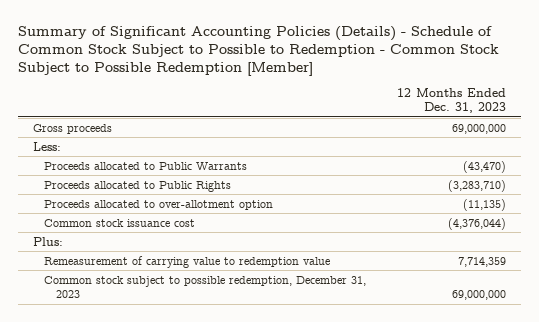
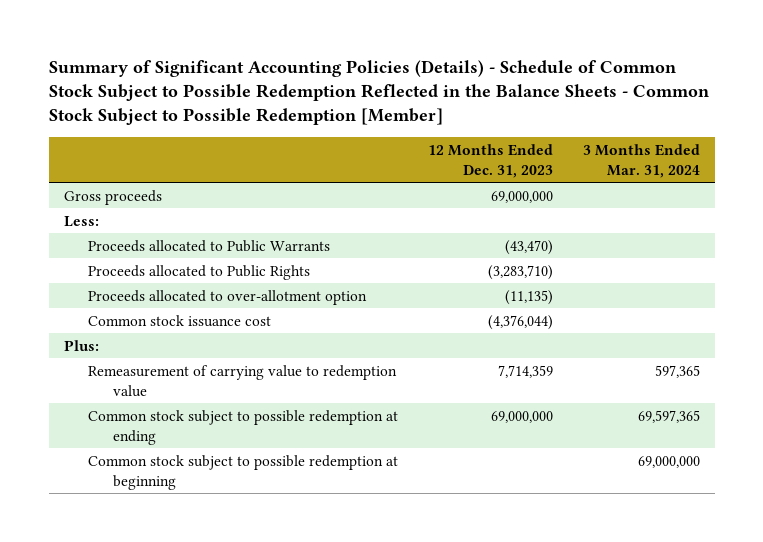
[17,25,499,76] Summary of Significant Accounting Policies (Details) - Schedule of Common Stock Subject to Possible to Redemption - Common Stock Subject to Possible Redemption [Member] -> [48,59,709,126] Summary of Significant Accounting Policies (Details) - Schedule of Common Stock Subject to Possible Redemption Reflected in the Balance Sheets - Common Stock Subject to Possible Redemption [Member]
none -> [582,143,700,178] 3 Months Ended Mar. 31, 2024
[44,275,367,298] Common stock subject to possible redemption, December 31, 2023 -> [88,409,399,445] Common stock subject to possible redemption at ending
none -> [88,454,399,490] Common stock subject to possible redemption at beginning

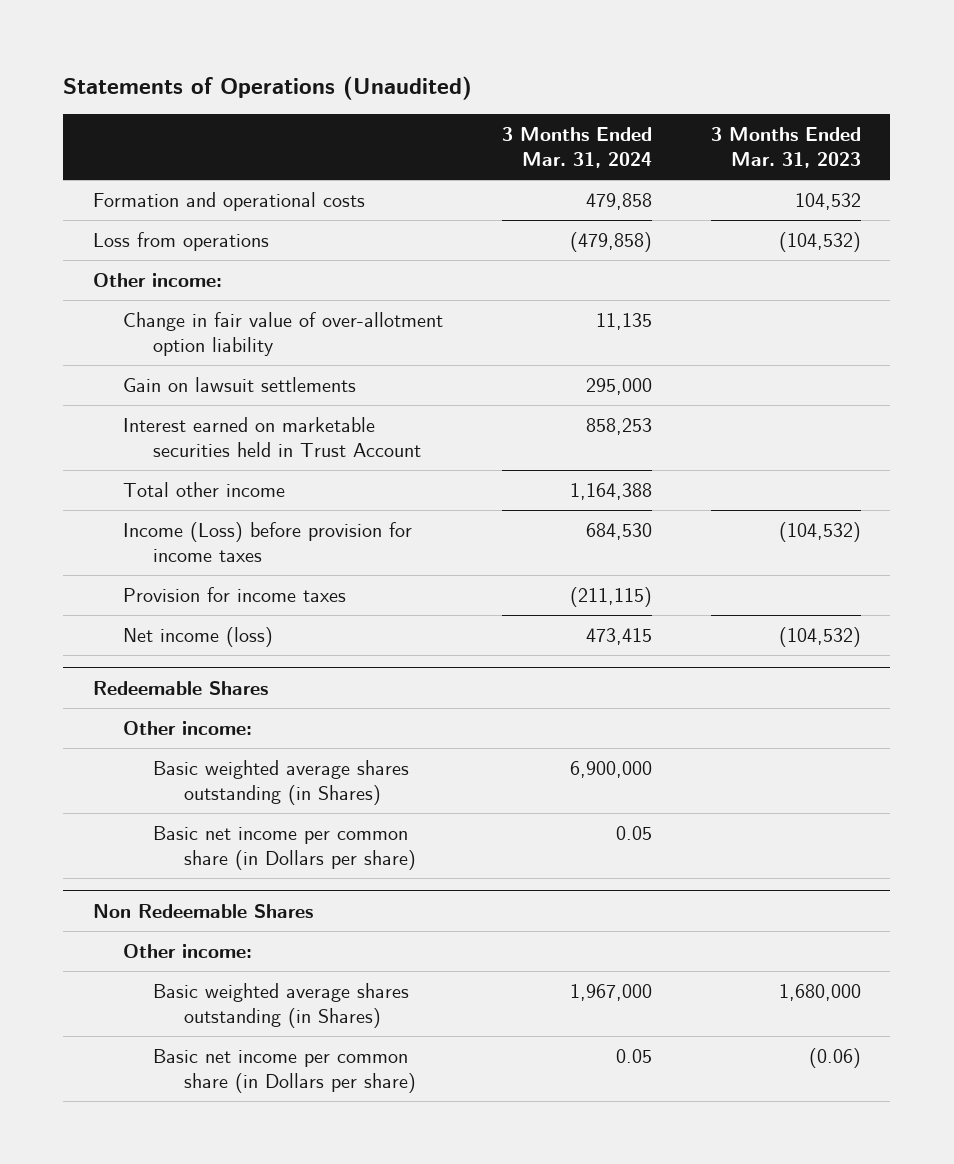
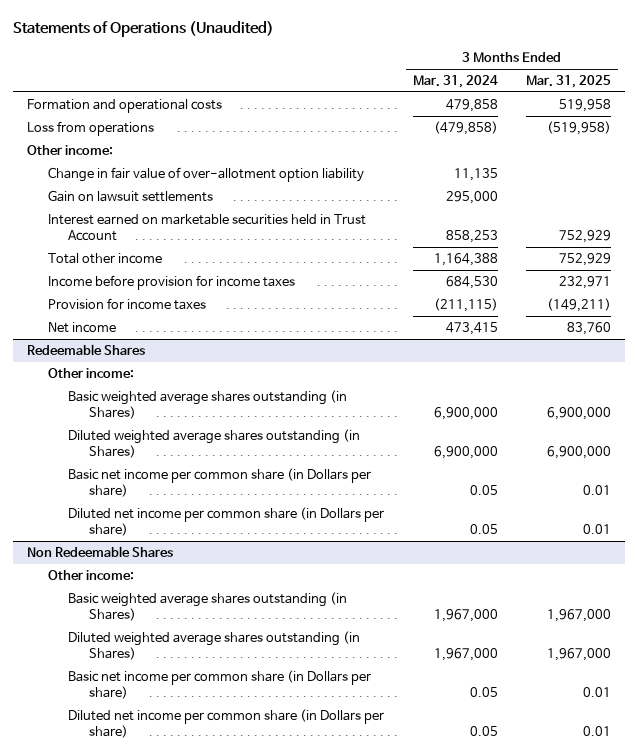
[710,126,861,168] 3 Months Ended Mar. 31, 2023 -> none
none -> [525,75,611,89] Mar. 31, 2025
[123,522,413,563] Income (Loss) before provision for income taxes -> [47,275,295,291] Income before provision for income taxes
[123,627,274,648] Net income (loss) -> [47,322,116,334] Net income
none -> [68,429,361,459] Diluted weighted average shares outstanding (in Shares)
none -> [68,507,385,537] Diluted net income per common share (in Dollars per share)
none -> [68,631,361,661] Diluted weighted average shares outstanding (in Shares)
none -> [68,709,385,739] Diluted net income per common share (in Dollars per share)

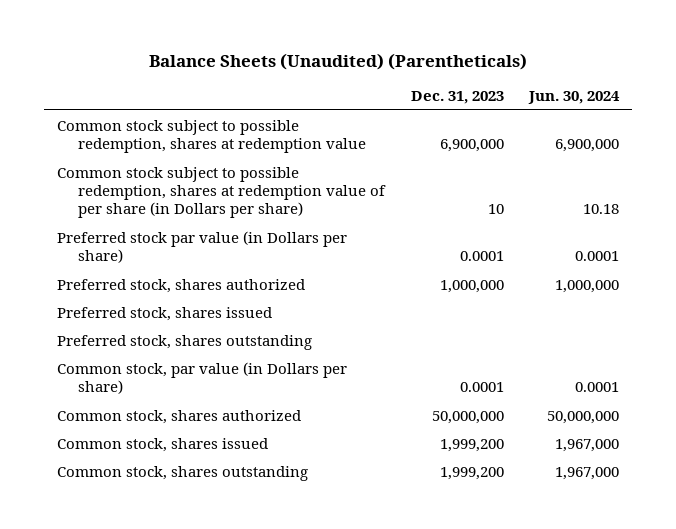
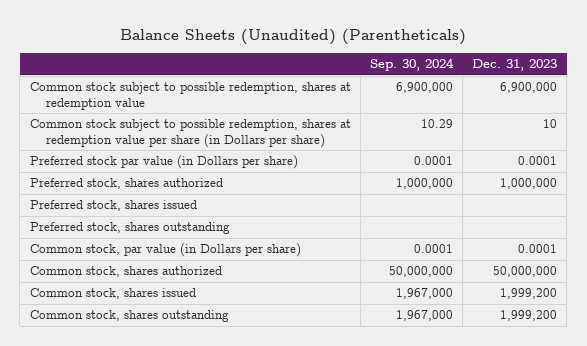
[528,90,621,104] Jun. 30, 2024 -> none
none -> [369,58,454,72] Sep. 30, 2024
[56,166,387,218] Common stock subject to possible redemption, shares at redemption value of per share (in Dollars per share) -> [29,119,351,149] Common stock subject to possible redemption, shares at redemption value per share (in Dollars per share)

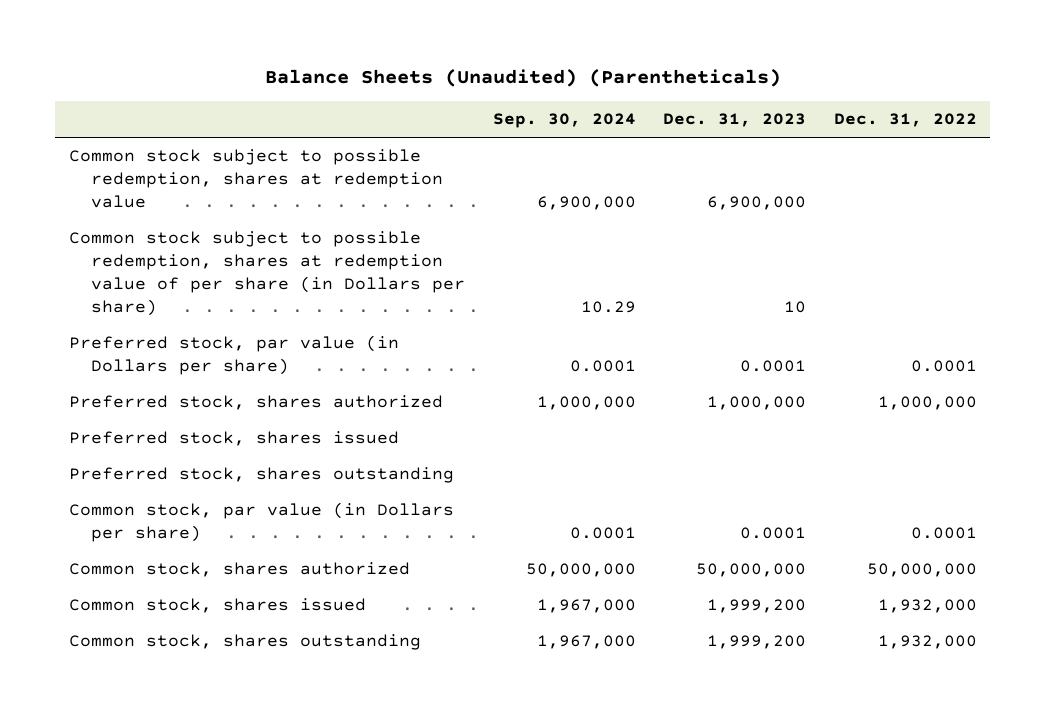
none -> [833,113,977,128] Dec. 31, 2022
[29,119,351,149] Common stock subject to possible redemption, shares at redemption value per share (in Dollars per share) -> [68,231,466,317] Common stock subject to possible redemption, shares at redemption value of per share (in Dollars per share)
[29,155,298,170] Preferred stock par value (in Dollars per share) -> [68,335,399,376] Preferred stock, par value (in Dollars per share)

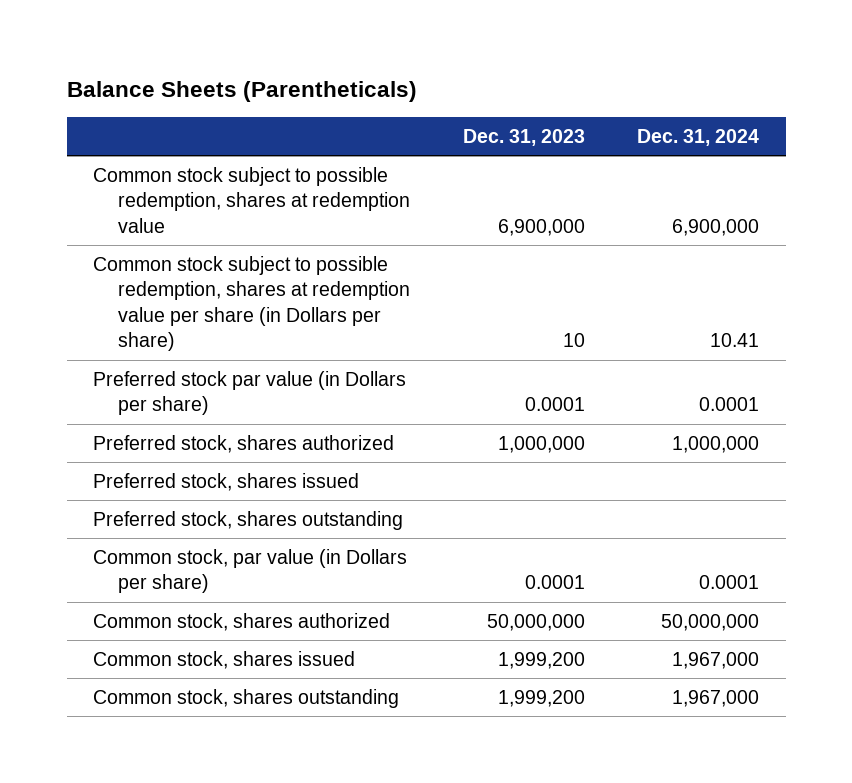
[264,69,781,88] Balance Sheets (Unaudited) (Parentheticals) -> [66,81,417,103] Balance Sheets (Parentheticals)
[492,113,636,129] Sep. 30, 2024 -> none
[833,113,977,128] Dec. 31, 2022 -> none
none -> [637,128,760,146] Dec. 31, 2024
[68,231,466,317] Common stock subject to possible redemption, shares at redemption value of per share (in Dollars per share) -> [93,255,411,352] Common stock subject to possible redemption, shares at redemption value per share (in Dollars per share)
[68,335,399,376] Preferred stock, par value (in Dollars per share) -> [93,370,407,416] Preferred stock par value (in Dollars per share)

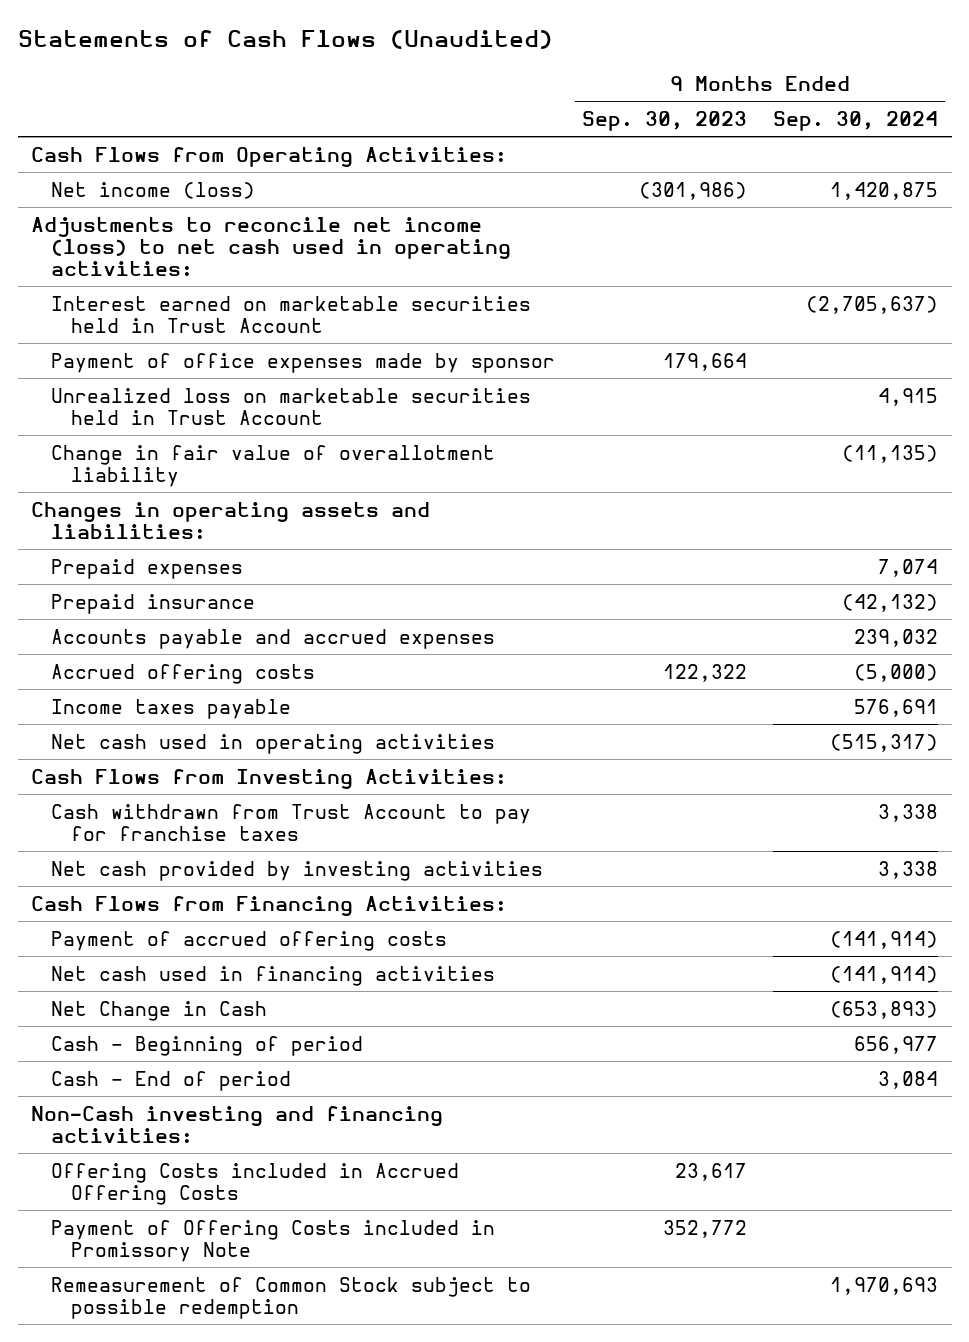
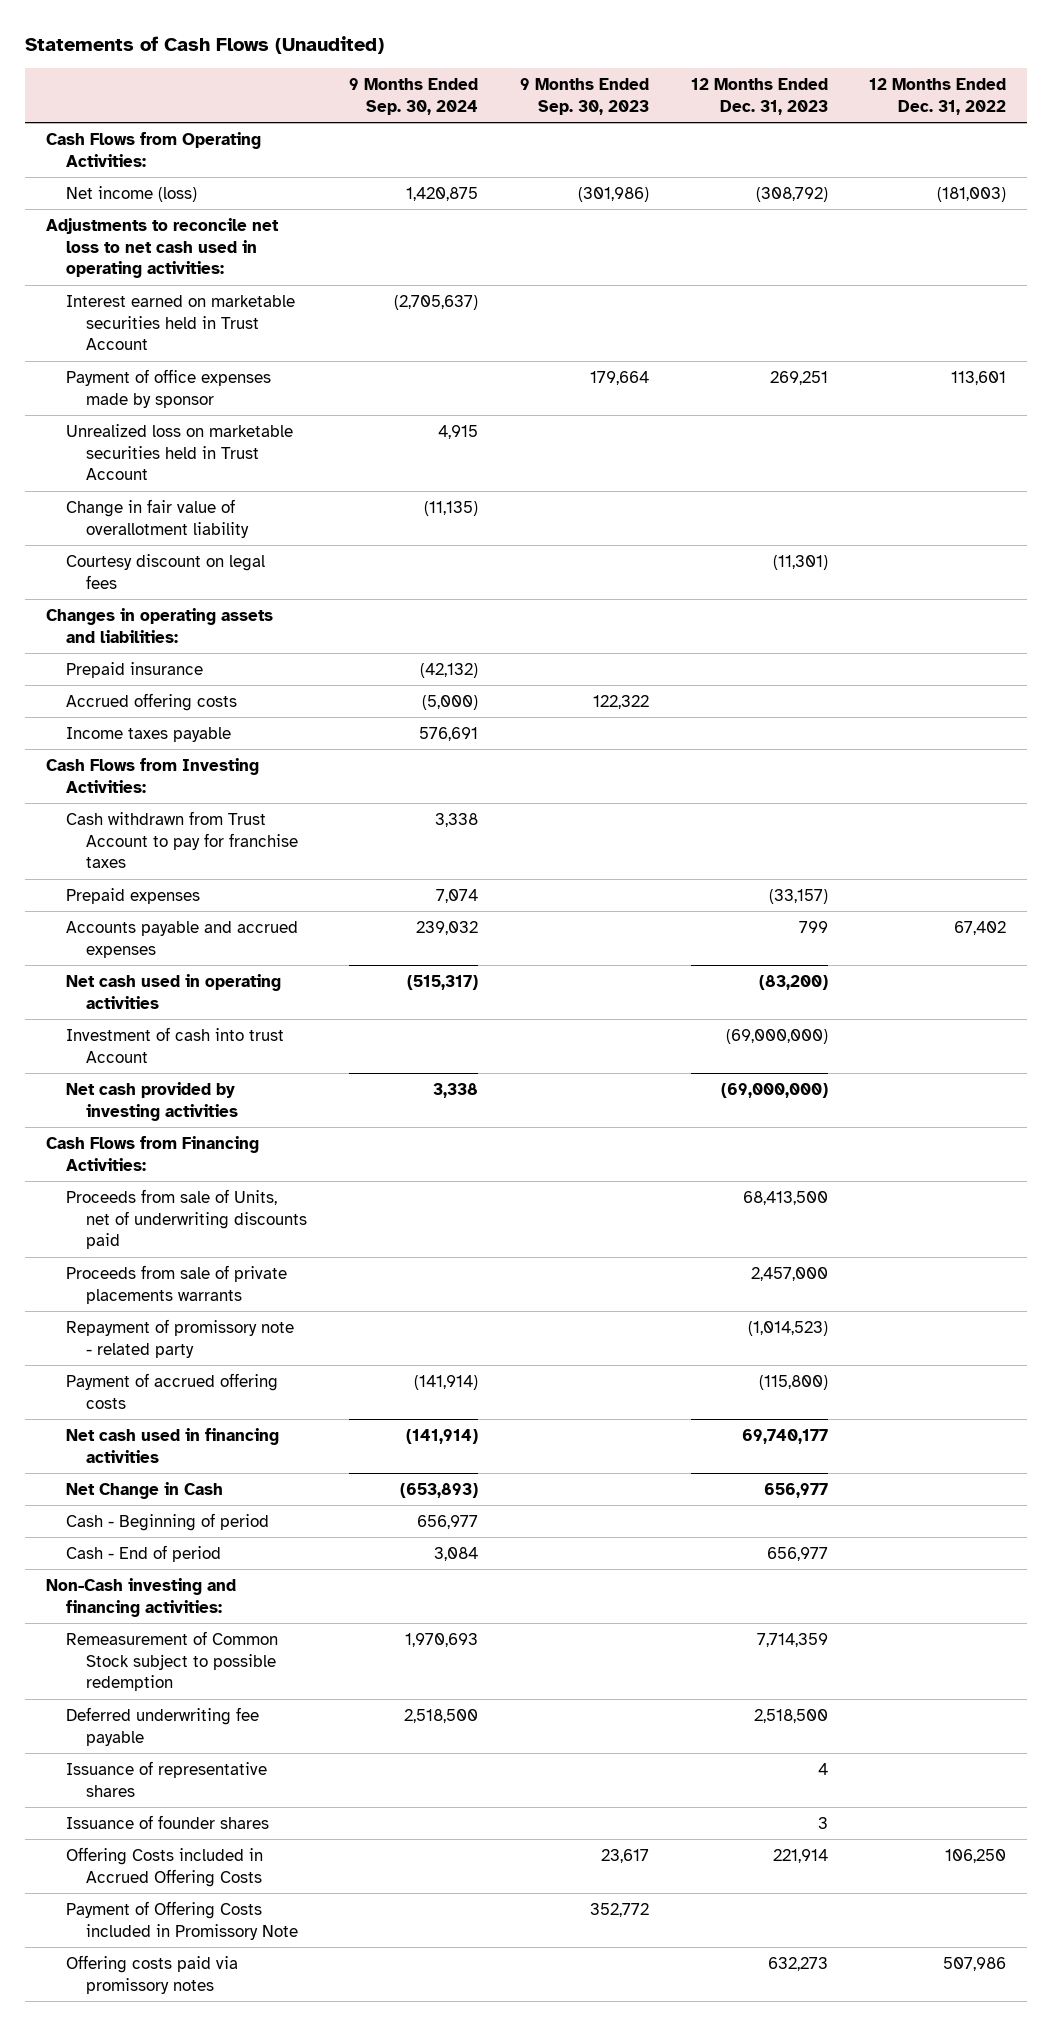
none -> [690,78,828,115] 12 Months Ended Dec. 31, 2023
none -> [869,78,1007,115] 12 Months Ended Dec. 31, 2022
[30,216,512,276] Adjustments to reconcile net income (loss) to net cash used in operating activities: -> [45,217,279,279] Adjustments to reconcile net loss to net cash used in operating activities:
none -> [65,553,265,589] Courtesy discount on legal fees
[51,558,244,579] Prepaid expenses -> [65,887,200,904] Prepaid expenses
[51,628,496,649] Accounts payable and accrued expenses -> [65,920,298,958] Accounts payable and accrued expenses
[51,733,496,754] Net cash used in operating activities -> [65,973,281,1009] Net cash used in operating activities
none -> [65,1026,284,1063] Investment of cash into trust Account
none -> [65,1188,308,1250] Proceeds from sale of Units, net of underwriting discounts paid
none -> [65,1264,287,1304] Proceeds from sale of private placements warrants
none -> [65,1318,294,1358] Repayment of promissory note - related party
[51,1276,532,1319] Remeasurement of Common Stock subject to possible redemption -> [65,1630,278,1692] Remeasurement of Common Stock subject to possible redemption
none -> [65,1706,259,1746] Deferred underwriting fee payable
none -> [65,1760,267,1797] Issuance of representative shares
none -> [65,1814,269,1829] Issuance of founder shares
none -> [65,1954,238,1994] Offering costs paid via promissory notes

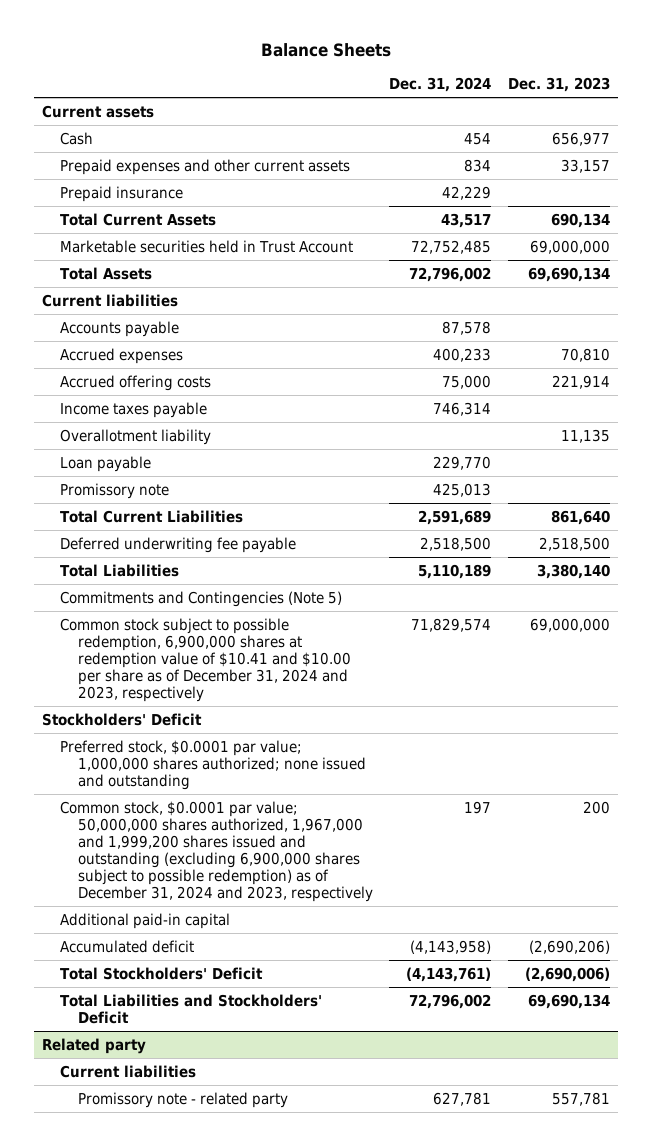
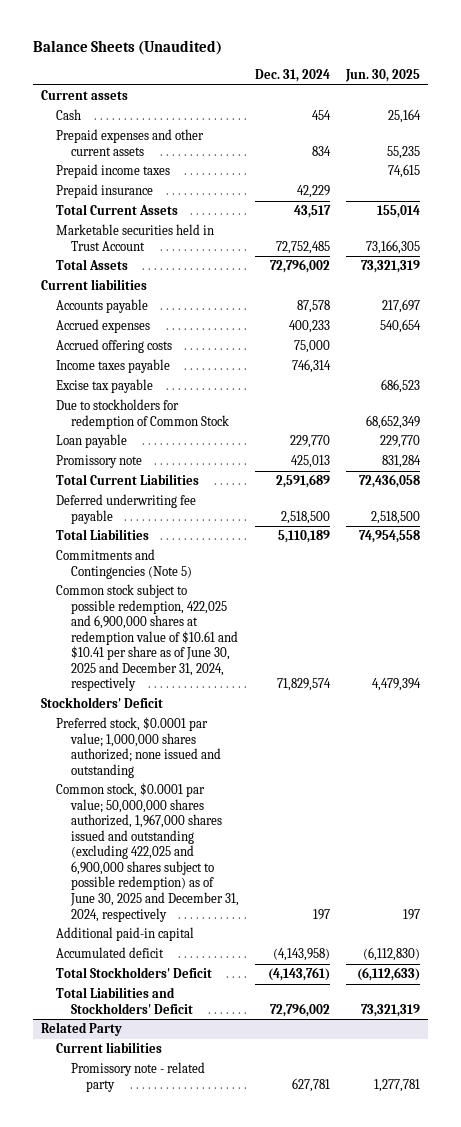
[261,43,392,58] Balance Sheets -> [32,40,222,56] Balance Sheets (Unaudited)
[507,77,610,93] Dec. 31, 2023 -> none
none -> [344,69,420,83] Jun. 30, 2025
none -> [55,164,170,179] Prepaid income taxes
[60,428,212,445] Overallotment liability -> none
none -> [55,379,153,394] Excise tax payable
none -> [55,399,230,429] Due to stockholders for redemption of Common Stock
[60,617,351,702] Common stock subject to possible redemption, 6,900,000 shares at redemption value of $10.41 and $10.00 per share as of December 31, 2024 and 2023, respectively -> [55,584,239,692] Common stock subject to possible redemption, 422,025 and 6,900,000 shares at redemption value of $10.61 and $10.41 per share as of June 30, 2025 and December 31, 2024, respectively
[60,800,373,902] Common stock, $0.0001 par value; 50,000,000 shares authorized, 1,967,000 and 1,999,200 shares issued and outstanding (excluding 6,900,000 shares subject to possible redemption) as of December 31, 2024 and 2023, respectively -> [55,783,240,922] Common stock, $0.0001 par value; 50,000,000 shares authorized, 1,967,000 shares issued and outstanding (excluding 422,025 and 6,900,000 shares subject to possible redemption) as of June 30, 2025 and December 31, 2024, respectively
[42,1037,147,1054] Related party -> [40,1022,122,1037] Related Party

